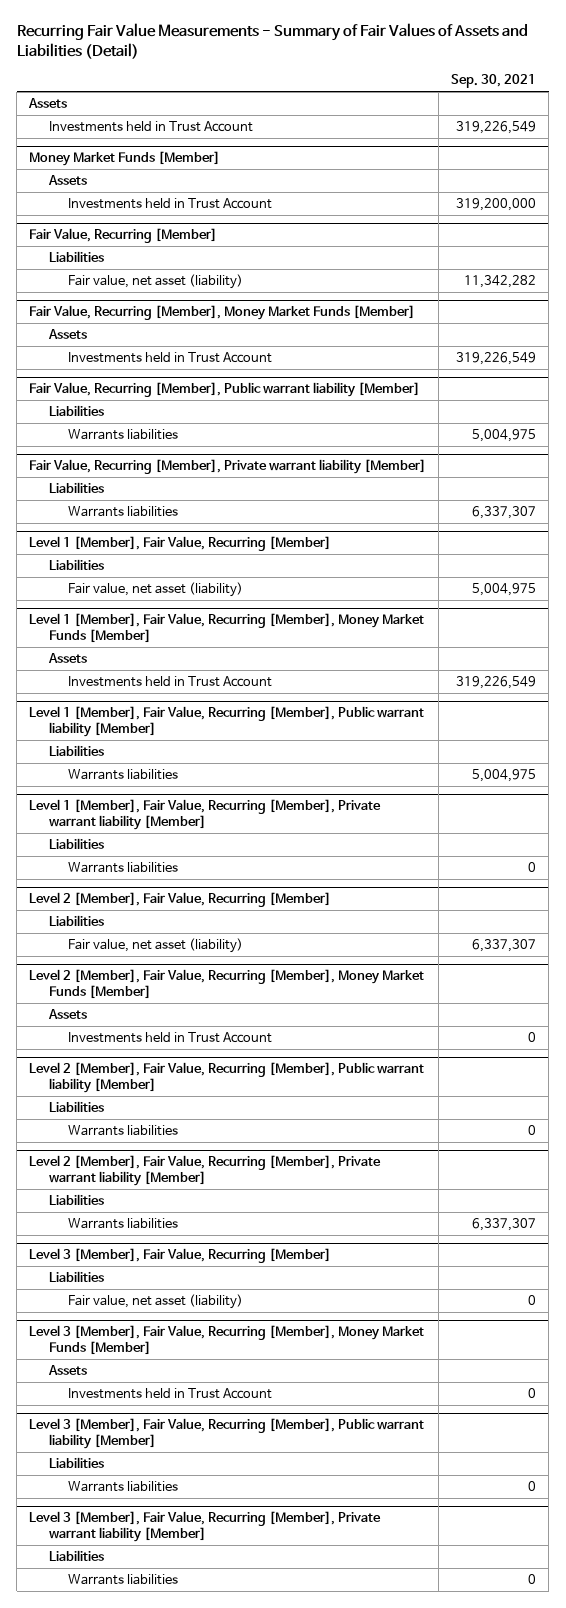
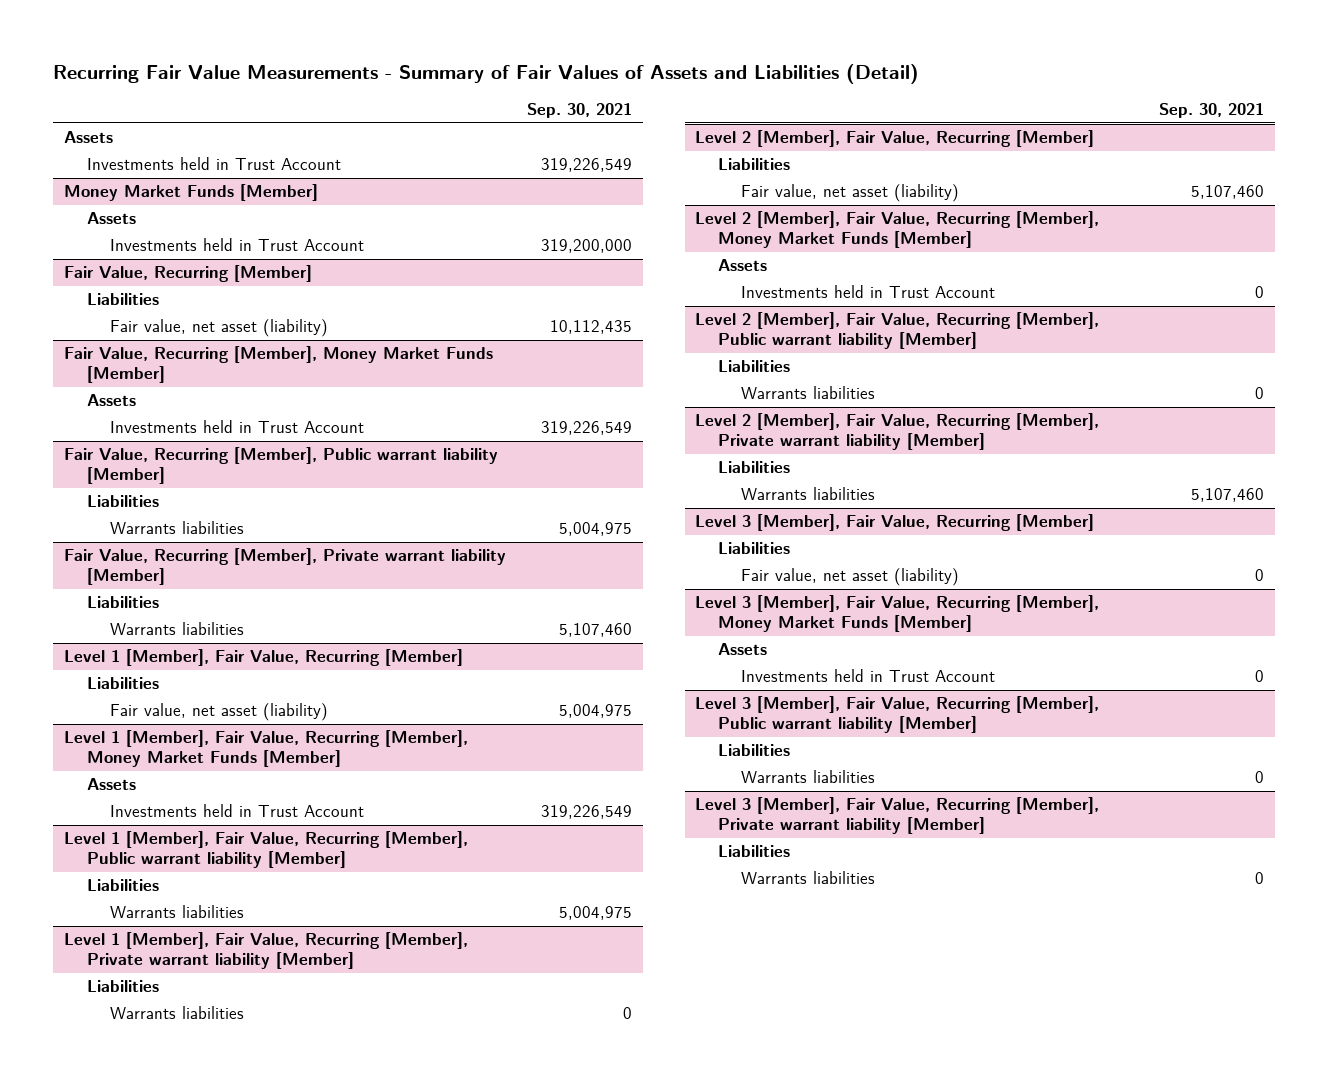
[464,275,537,289] 11,342,282 -> [550,320,633,335] 10,112,435
[472,506,537,520] 6,337,307 -> [559,623,633,638] 5,107,460
[472,939,537,953] 6,337,307 -> [1190,185,1264,200] 5,107,460
[472,1218,537,1232] 6,337,307 -> [1190,488,1264,503] 5,107,460

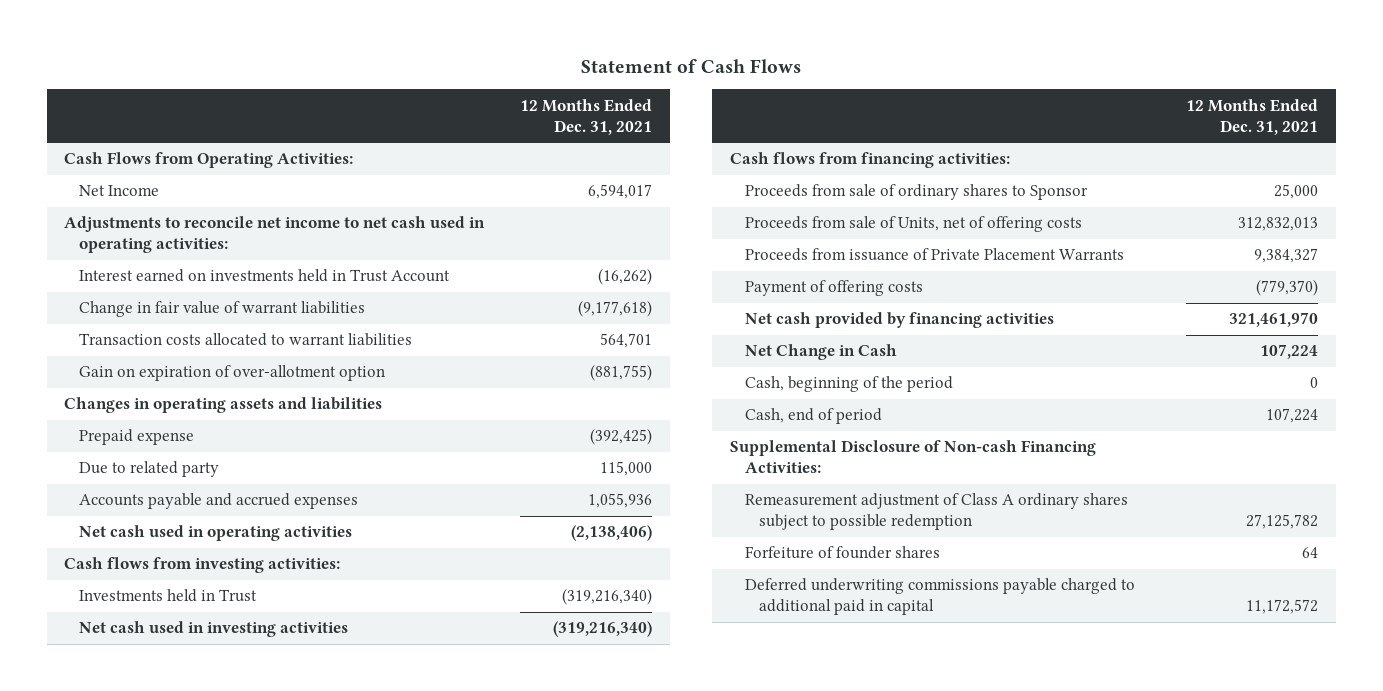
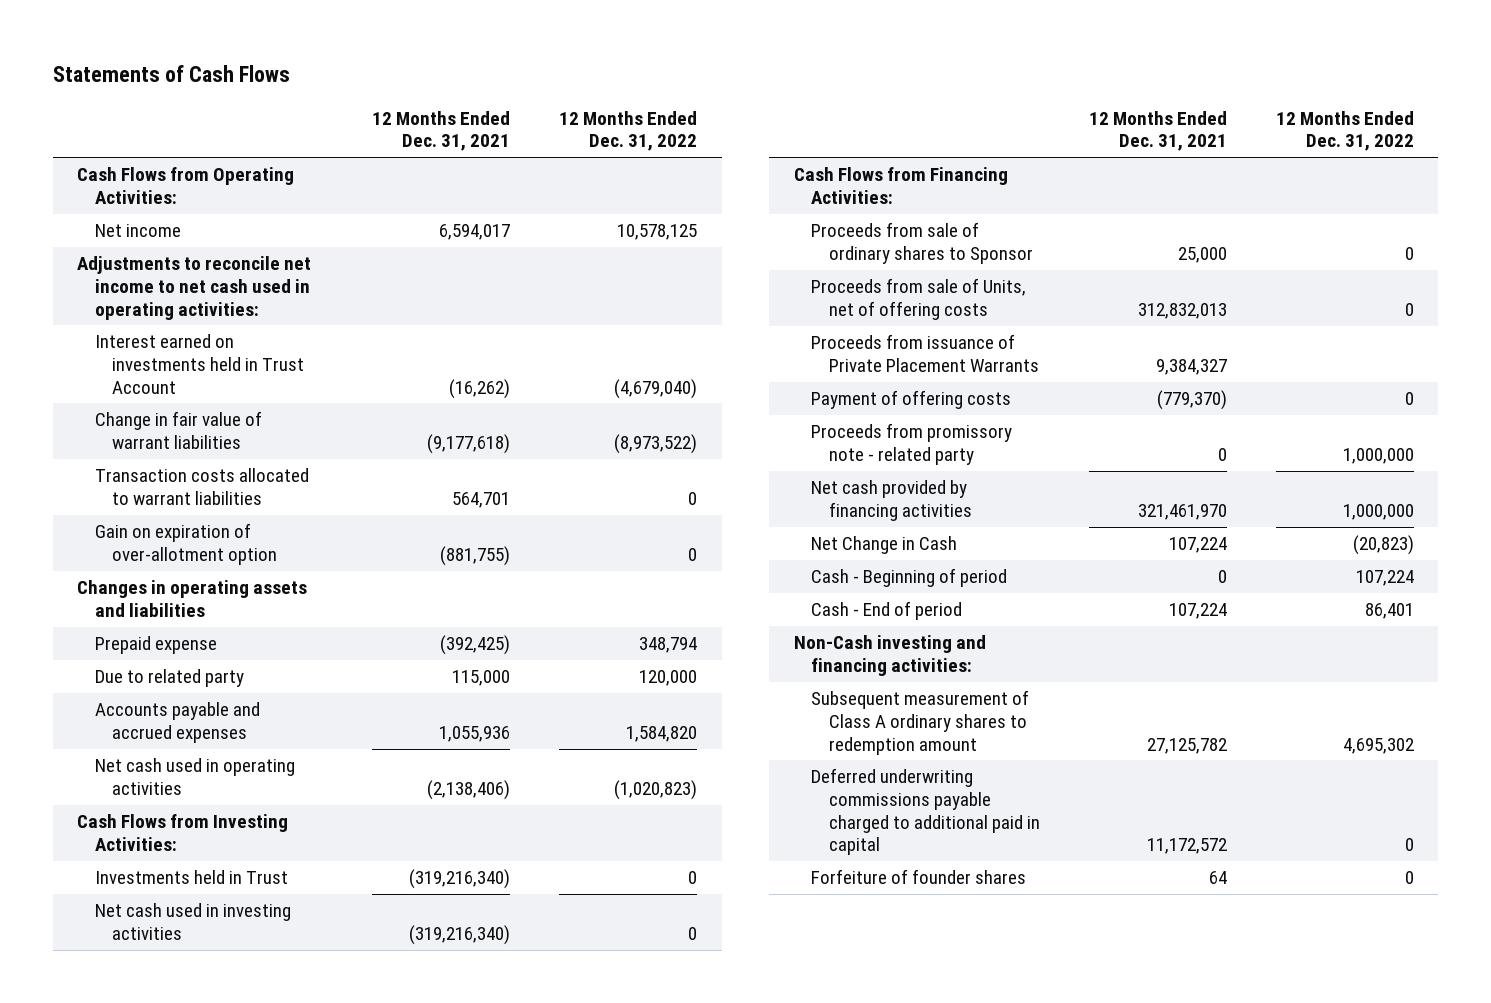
[581,58,802,73] Statement of Cash Flows -> [52,65,290,83] Statements of Cash Flows
none -> [559,110,698,152] 12 Months Ended Dec. 31, 2022
[79,185,160,197] Net Income -> [94,224,181,238] Net income
[64,557,341,574] Cash flows from investing activities: -> [77,814,289,851] Cash Flows from Investing Activities:
[730,152,1011,169] Cash flows from financing activities: -> [793,167,1008,204] Cash Flows from Financing Activities:
none -> [811,423,1013,465] Proceeds from promissory note - related party
[744,376,953,393] Cash, beginning of the period -> [811,568,1008,588] Cash - Beginning of period
[744,408,882,425] Cash, end of period -> [811,601,963,621] Cash - End of period
[730,440,1097,474] Supplemental Disclosure of Non-cash Financing Activities: -> [793,635,986,676] Non-Cash investing and financing activities:
[744,493,1128,531] Remeasurement adjustment of Class A ordinary shares subject to possible redemption -> [811,690,1030,755] Subsequent measurement of Class A ordinary shares to redemption amount
[744,546,940,560] Forfeiture of founder shares -> [811,869,1027,885] Forfeiture of founder shares

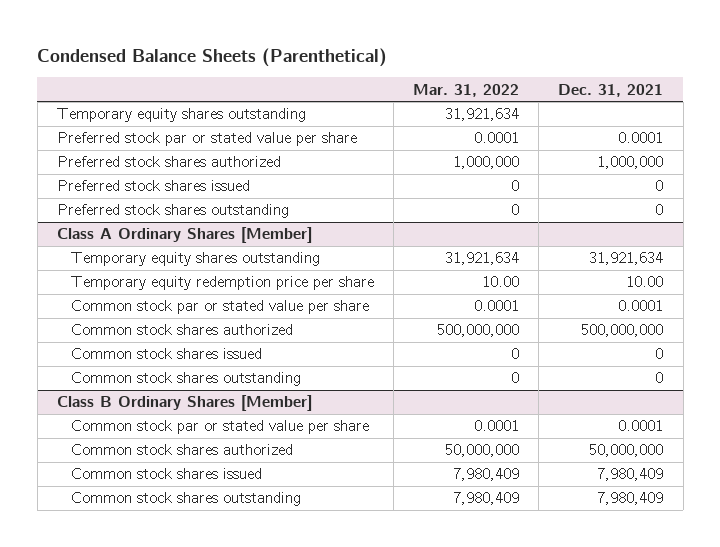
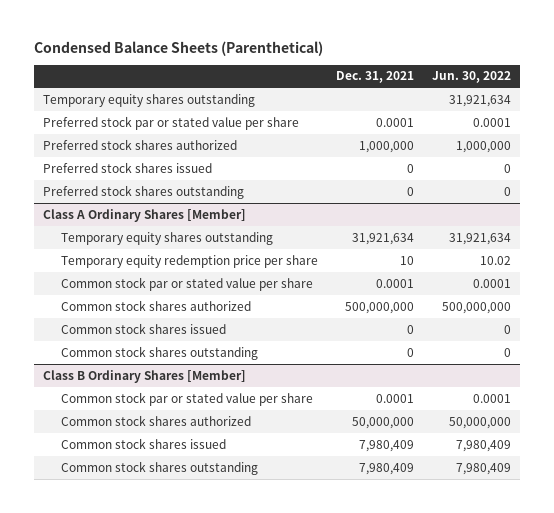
[413,83,520,97] Mar. 31, 2022 -> none
none -> [432,71,512,84] Jun. 30, 2022
[626,276,664,288] 10.00 -> [400,255,415,265] 10

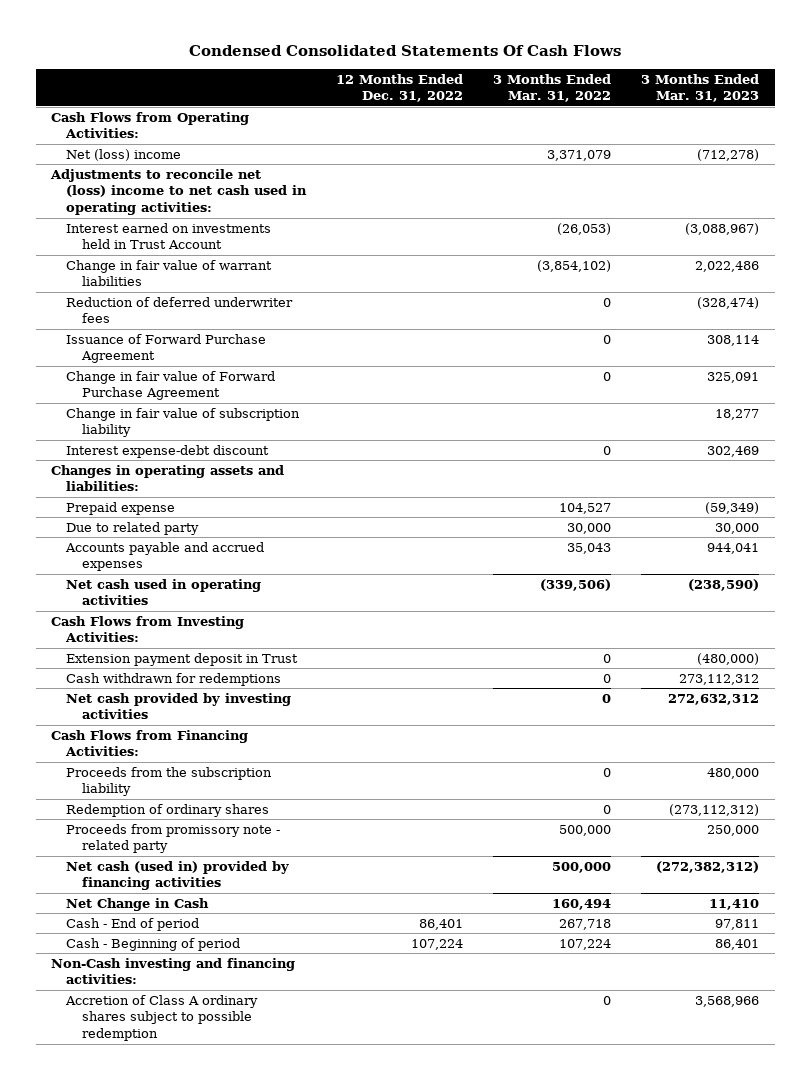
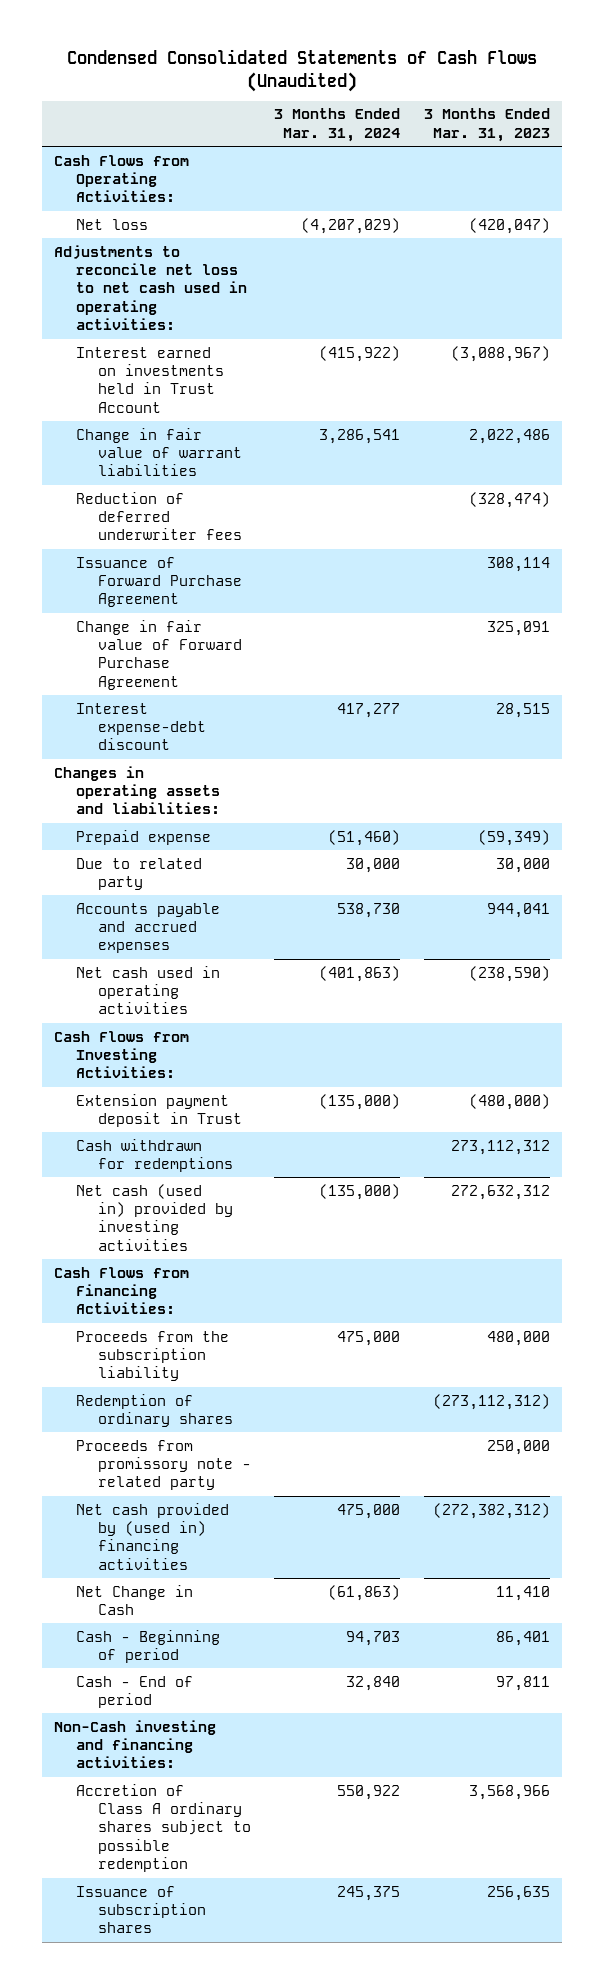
[189,44,622,56] Condensed Consolidated Statements Of Cash Flows -> [66,49,537,92] Condensed Consolidated Statements of Cash Flows (Unaudited)
[336,73,464,103] 12 Months Ended Dec. 31, 2022 -> none
[493,73,612,103] 3 Months Ended Mar. 31, 2022 -> none
none -> [274,108,401,142] 3 Months Ended Mar. 31, 2024
[66,148,182,161] Net (loss) income -> [75,218,148,230] Net loss
[697,148,760,161] (712,278) -> [469,217,551,234] (420,047)
[49,168,308,216] Adjustments to reconcile net (loss) income to net cash used in operating activities: -> [53,244,247,331] Adjustments to reconcile net loss to net cash used in operating activities:
[66,407,301,438] Change in fair value of subscription liability -> none
[707,445,760,457] 302,469 -> [496,702,551,718] 28,515
[66,692,292,720] Net cash provided by investing activities -> [75,1183,233,1251] Net cash (used in) provided by investing activities
[66,860,290,891] Net cash (used in) provided by financing activities -> [75,1502,229,1570] Net cash provided by (used in) financing activities
[66,917,200,931] Cash - End of period -> [75,1675,193,1708] Cash - End of period
none -> [75,1885,206,1934] Issuance of subscription shares

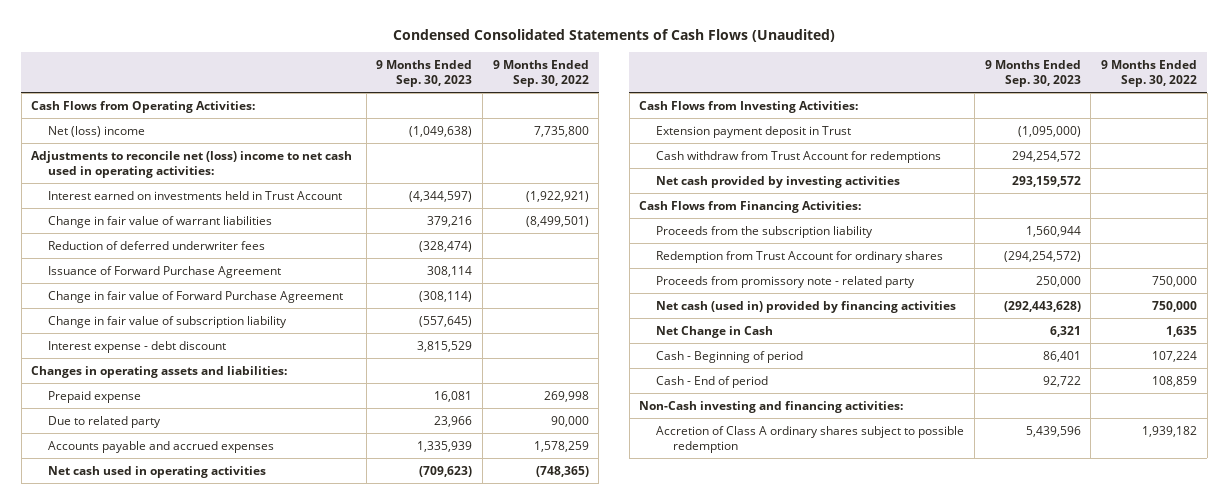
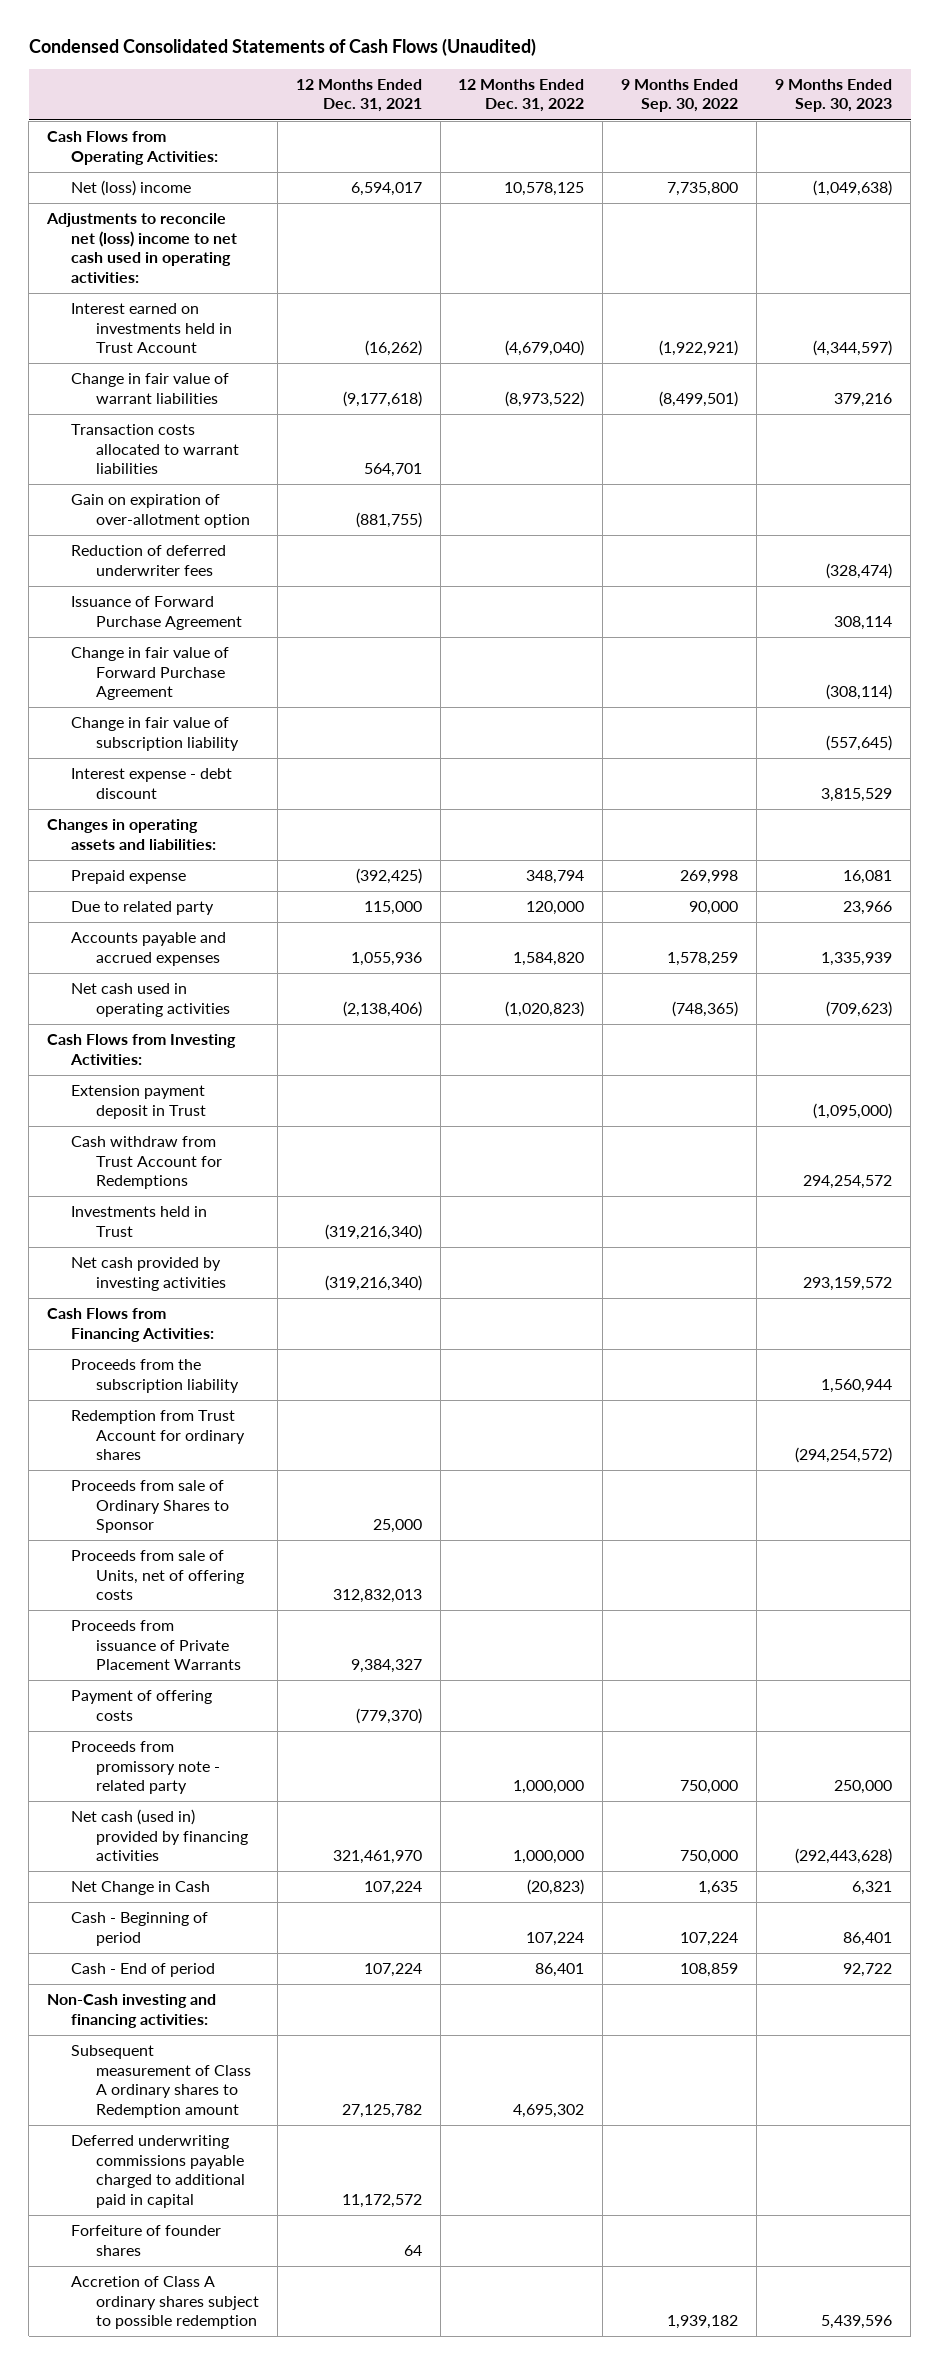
none -> [295,78,422,113] 12 Months Ended Dec. 31, 2021
none -> [458,78,585,113] 12 Months Ended Dec. 31, 2022
none -> [71,424,239,475] Transaction costs allocated to warrant liabilities
none -> [71,494,250,528] Gain on expiration of over-allotment option
[656,150,942,163] Cash withdraw from Trust Account for redemptions -> [71,1136,222,1190] Cash withdraw from Trust Account for Redemptions
none -> [71,1206,208,1237] Investments held in Trust
none -> [71,1480,229,1534] Proceeds from sale of Ordinary Shares to Sponsor
none -> [71,1550,244,1601] Proceeds from sale of Units, net of offering costs
none -> [71,1620,241,1671] Proceeds from issuance of Private Placement Warrants
none -> [71,1690,213,1721] Payment of offering costs
none -> [71,2045,251,2118] Subsequent measurement of Class A ordinary shares to Redemption amount
none -> [71,2135,245,2208] Deferred underwriting commissions payable charged to additional paid in capital
none -> [71,2225,222,2256] Forfeiture of founder shares

